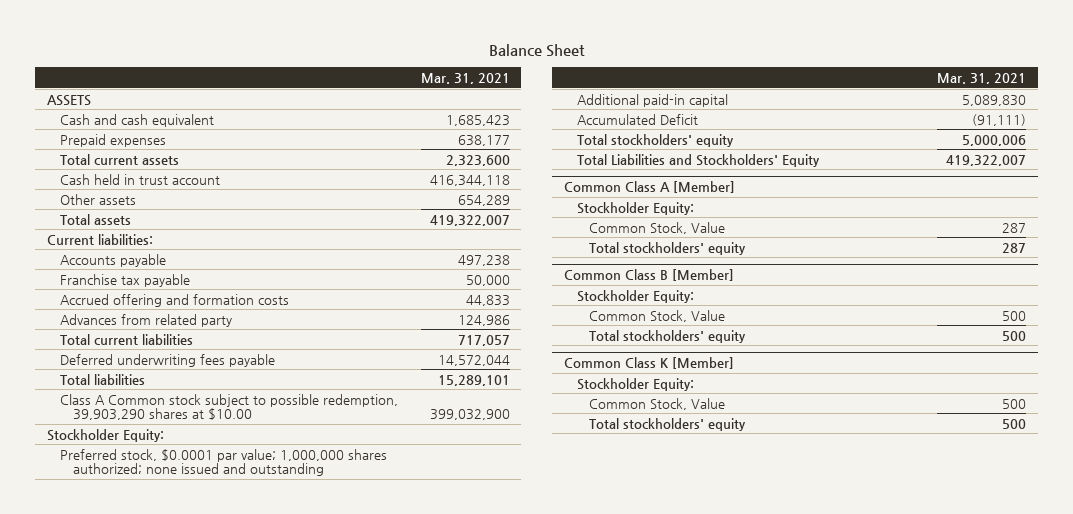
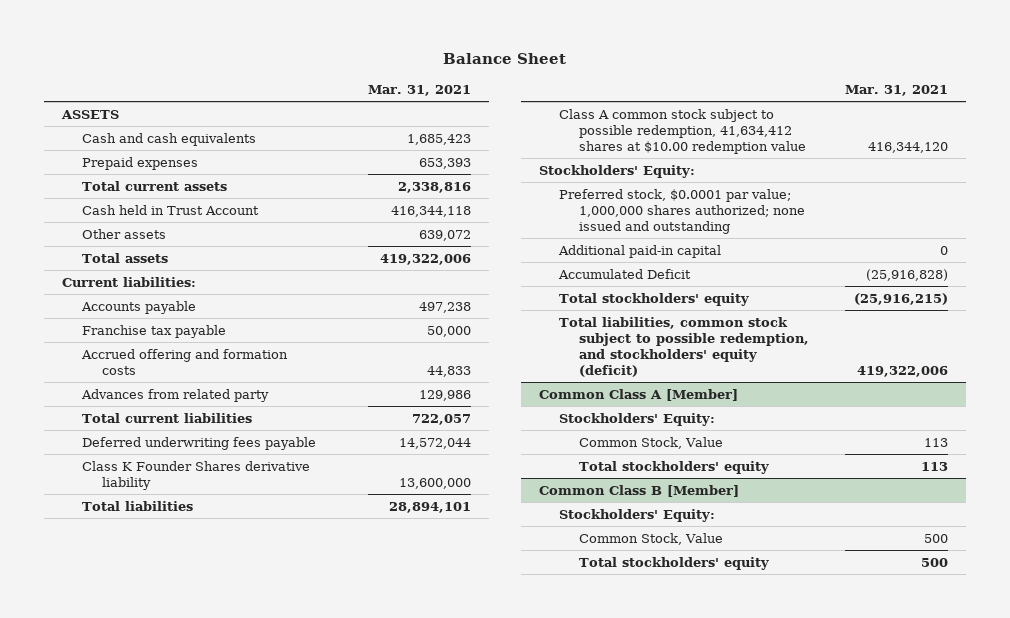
[59,113,214,127] Cash and cash equivalent -> [82,132,257,146] Cash and cash equivalents
[457,134,510,146] 638,177 -> [419,157,472,169] 653,393
[445,154,510,166] 2,323,600 -> [398,181,472,193] 2,338,816
[59,173,220,185] Cash held in trust account -> [82,204,260,215] Cash held in Trust Account
[457,194,510,206] 654,289 -> [419,229,472,241] 639,072
[429,214,510,226] 419,322,007 -> [380,253,472,265] 419,322,006
[457,314,510,326] 124,986 -> [419,389,472,401] 129,986
[457,334,510,346] 717,057 -> [412,413,472,425] 722,057
none -> [82,460,311,490] Class K Founder Shares derivative liability
[437,374,510,386] 15,289,101 -> [389,501,472,513] 28,894,101
[59,393,398,421] Class A Common stock subject to possible redemption, 39,903,290 shares at $10.00 -> [559,108,807,154] Class A common stock subject to possible redemption, 41,634,412 shares at $10.00 redemption value
[429,409,510,421] 399,032,900 -> [868,141,949,153] 416,344,120
[46,428,164,442] Stockholder Equity: -> [539,164,696,178] Stockholders' Equity:
[962,94,1027,106] 5,089,830 -> [940,245,949,255] 0
[972,113,1027,126] (91,111) -> [866,268,949,281] (25,916,828)
[962,134,1027,146] 5,000,006 -> [854,292,949,305] (25,916,215)
[576,153,820,167] Total Liabilities and Stockholders' Equity -> [559,316,810,377] Total liabilities, common stock subject to possible redemption, and stockholders' equity (deficit)
[946,154,1027,166] 419,322,007 -> [857,365,949,377] 419,322,006
[576,201,694,215] Stockholder Equity: -> [559,412,716,426] Stockholders' Equity:
[1002,222,1027,233] 287 -> [924,437,949,447] 113
[1002,242,1027,253] 287 -> [921,461,949,471] 113
[589,309,726,322] Common Stock, Value -> none
[589,329,747,343] Total stockholders' equity -> none
[563,356,734,369] Common Class K [Member] -> none
[576,377,694,391] Stockholder Equity: -> none
[576,289,694,303] Stockholder Equity: -> [559,508,716,522] Stockholders' Equity:

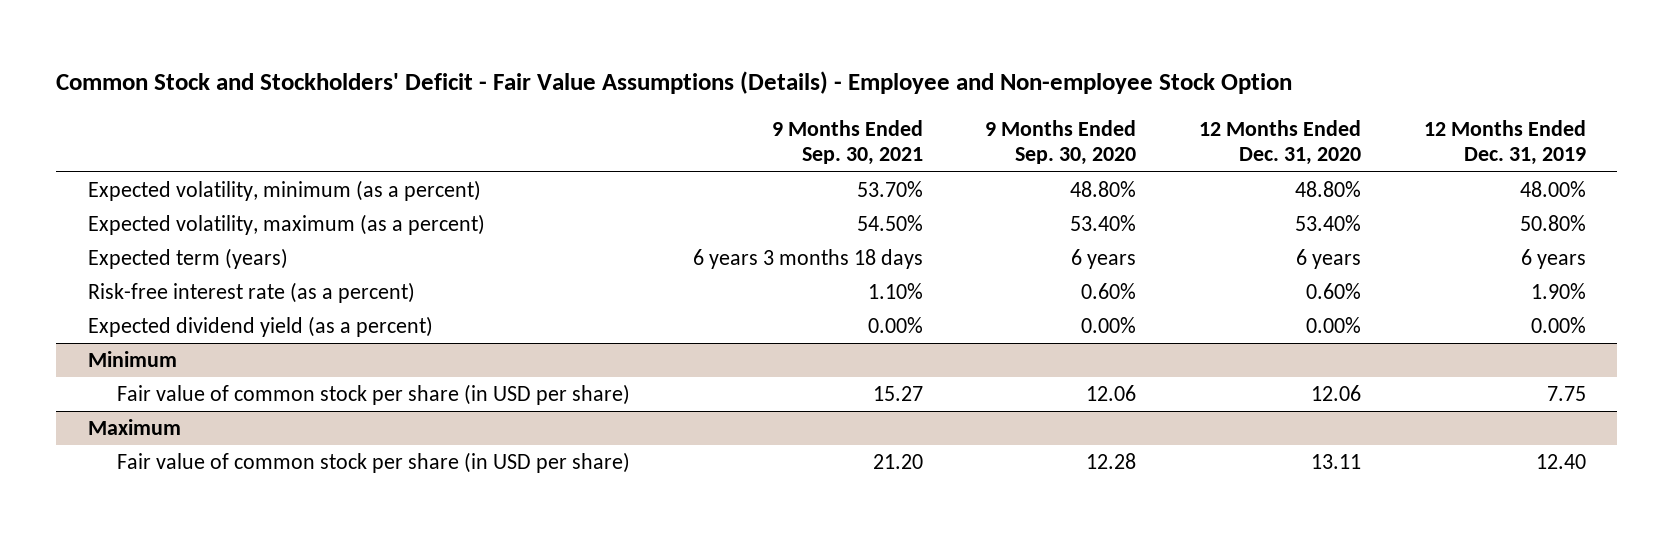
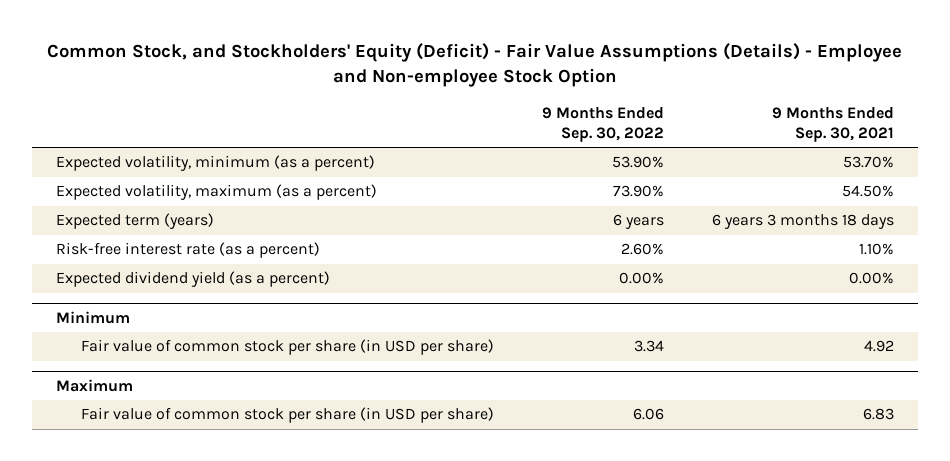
[56,70,1293,94] Common Stock and Stockholders' Deficit - Fair Value Assumptions (Details) - Employee and Non-employee Stock Option -> [46,43,902,88] Common Stock, and Stockholders' Equity (Deficit) - Fair Value Assumptions (Details) - Employee and Non-employee Stock Option
[985,119,1137,166] 9 Months Ended Sep. 30, 2020 -> none
[1199,119,1362,166] 12 Months Ended Dec. 31, 2020 -> none
[1423,119,1586,166] 12 Months Ended Dec. 31, 2019 -> none
none -> [541,106,664,143] 9 Months Ended Sep. 30, 2022
[872,386,923,402] 15.27 -> [863,340,894,353] 4.92
[872,454,923,470] 21.20 -> [862,408,894,421] 6.83

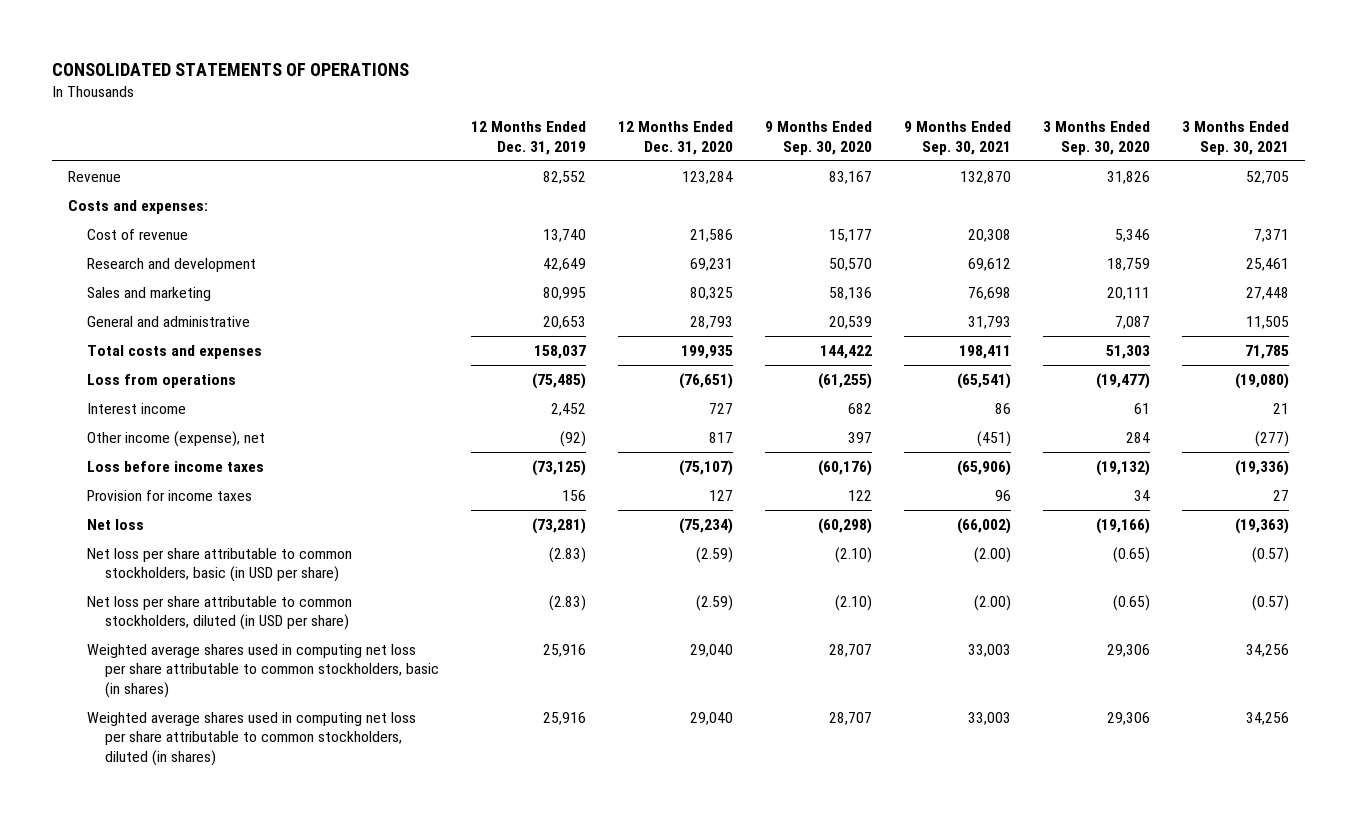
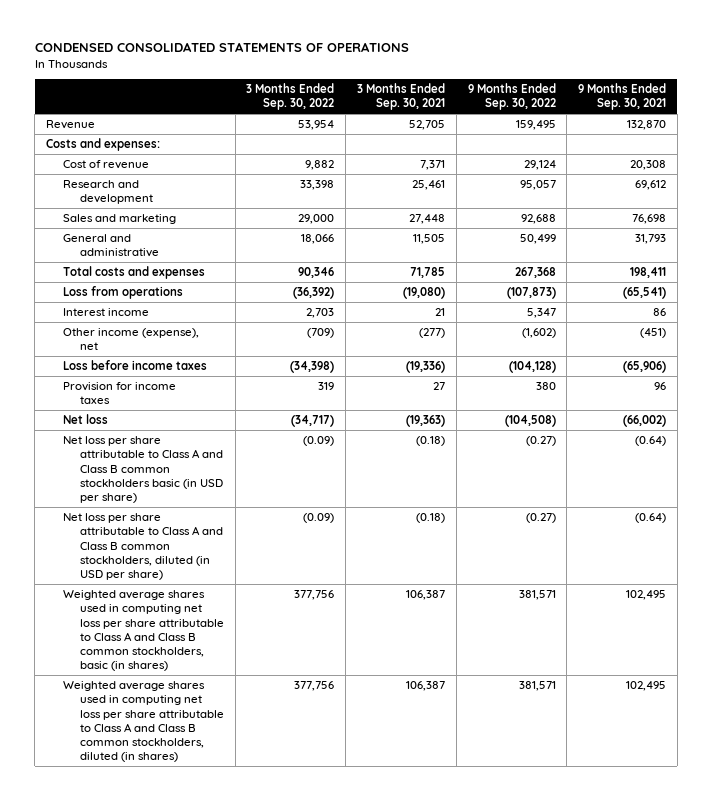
[51,62,409,76] CONSOLIDATED STATEMENTS OF OPERATIONS -> [34,42,409,53] CONDENSED CONSOLIDATED STATEMENTS OF OPERATIONS
[471,121,587,156] 12 Months Ended Dec. 31, 2019 -> none
[618,121,734,156] 12 Months Ended Dec. 31, 2020 -> none
[765,121,873,156] 9 Months Ended Sep. 30, 2020 -> none
[1043,121,1151,156] 3 Months Ended Sep. 30, 2020 -> none
none -> [246,82,335,111] 3 Months Ended Sep. 30, 2022
none -> [467,82,556,111] 9 Months Ended Sep. 30, 2022
[86,547,352,583] Net loss per share attributable to common stockholders, basic (in USD per share) -> [62,435,223,504] Net loss per share attributable to Class A and Class B common stockholders basic (in USD per share)
[974,546,1012,563] (2.00) -> [635,435,667,446] (0.64)
[1252,546,1290,563] (0.57) -> [415,435,445,446] (0.18)
[86,595,352,631] Net loss per share attributable to common stockholders, diluted (in USD per share) -> [62,512,223,581] Net loss per share attributable to Class A and Class B common stockholders, diluted (in USD per share)
[974,594,1012,611] (2.00) -> [635,512,667,523] (0.64)
[1252,594,1290,611] (0.57) -> [415,512,445,523] (0.18)
[86,643,440,698] Weighted average shares used in computing net loss per share attributable to common stockholders, basic (in shares) -> [62,589,224,672] Weighted average shares used in computing net loss per share attributable to Class A and Class B common stockholders, basic (in shares)
[968,643,1012,657] 33,003 -> [626,589,667,600] 102,495
[1246,643,1290,657] 34,256 -> [405,589,445,600] 106,387
[86,711,416,766] Weighted average shares used in computing net loss per share attributable to common stockholders, diluted (in shares) -> [62,680,224,763] Weighted average shares used in computing net loss per share attributable to Class A and Class B common stockholders, diluted (in shares)
[968,711,1012,725] 33,003 -> [626,680,667,691] 102,495
[1246,711,1290,725] 34,256 -> [405,680,445,691] 106,387

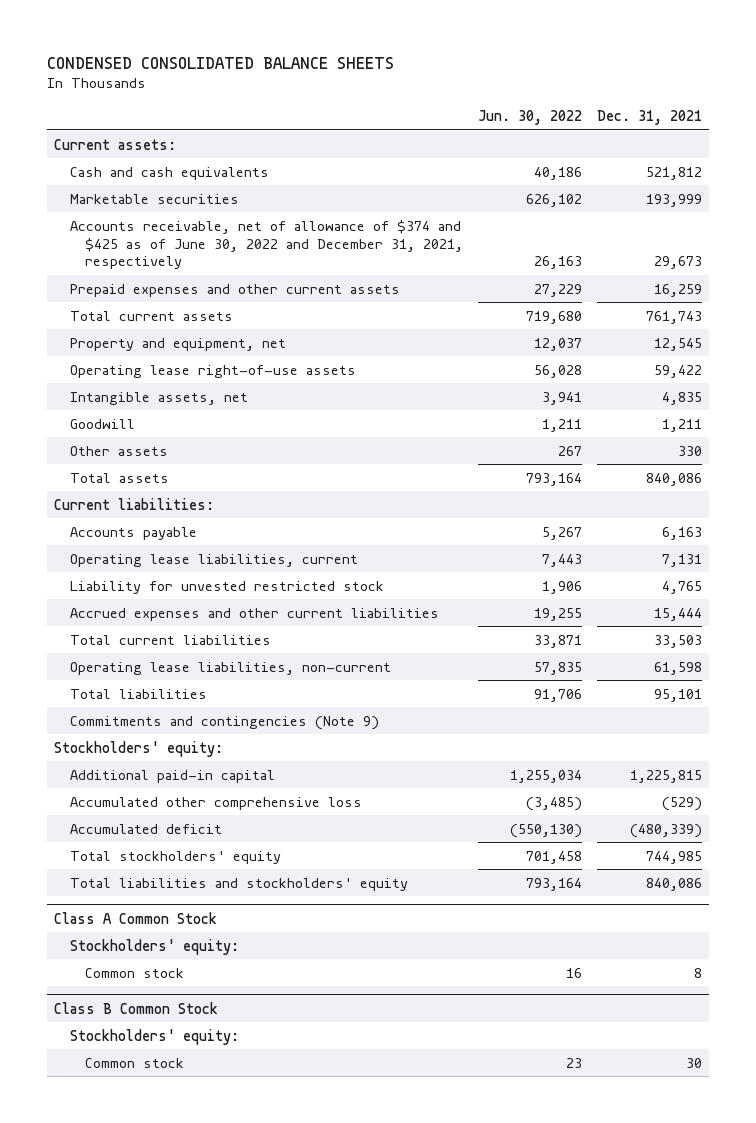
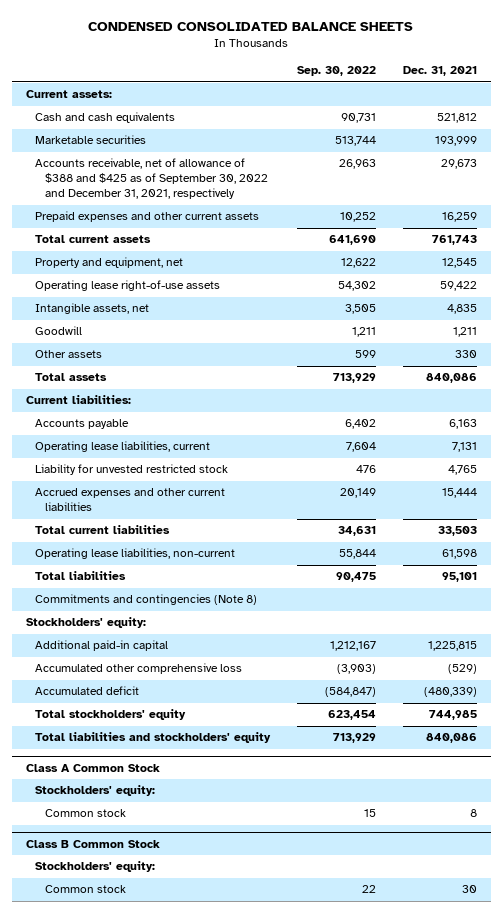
[477,110,582,126] Jun. 30, 2022 -> none
none -> [297,66,377,77] Sep. 30, 2022
[69,219,464,270] Accounts receivable, net of allowance of $374 and $425 as of June 30, 2022 and December 31, 2021, respectively -> [35,158,268,200] Accounts receivable, net of allowance of $388 and $425 as of September 30, 2022 and December 31, 2021, respectively
[69,715,379,730] Commitments and contingencies (Note 9) -> [35,594,258,606] Commitments and contingencies (Note 8)

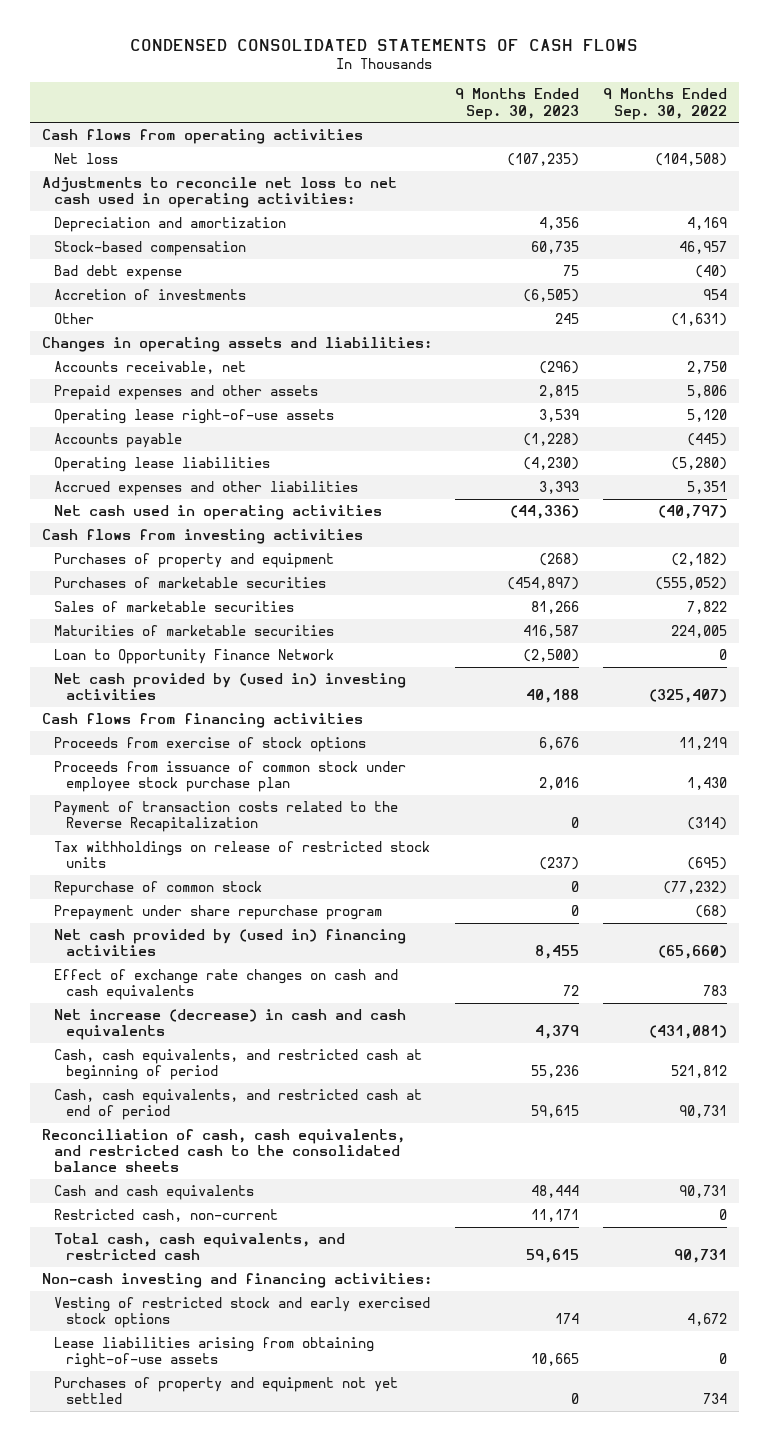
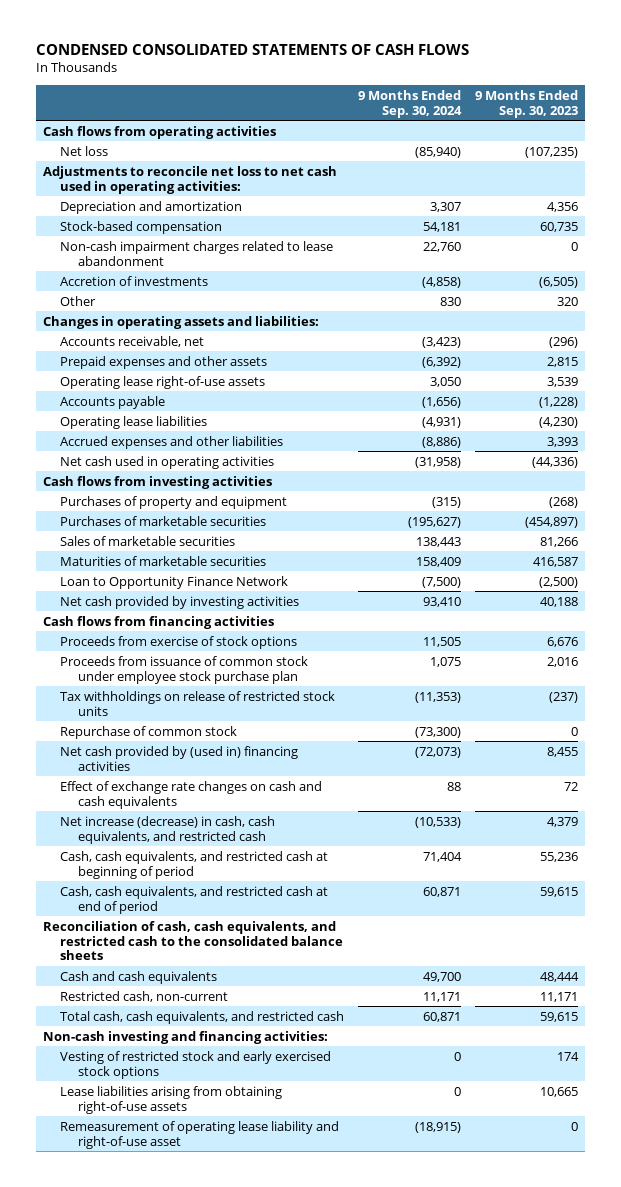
[603,88,728,120] 9 Months Ended Sep. 30, 2022 -> none
none -> [358,89,463,118] 9 Months Ended Sep. 30, 2024
[53,264,182,280] Bad debt expense -> none
none -> [60,240,334,266] Non-cash impairment charges related to lease abandonment
[555,312,580,324] 245 -> [557,296,579,306] 320
[53,672,406,701] Net cash provided by (used in) investing activities -> [60,595,300,609] Net cash provided by investing activities
[53,800,398,833] Payment of transaction costs related to the Reverse Recapitalization -> none
[53,904,382,920] Prepayment under share repurchase program -> none
[53,1008,406,1041] Net increase (decrease) in cash and cash equivalents -> [60,815,276,844] Net increase (decrease) in cash, cash equivalents, and restricted cash
[53,1376,398,1405] Purchases of property and equipment not yet settled -> none
none -> [60,1120,340,1149] Remeasurement of operating lease liability and right-of-use asset

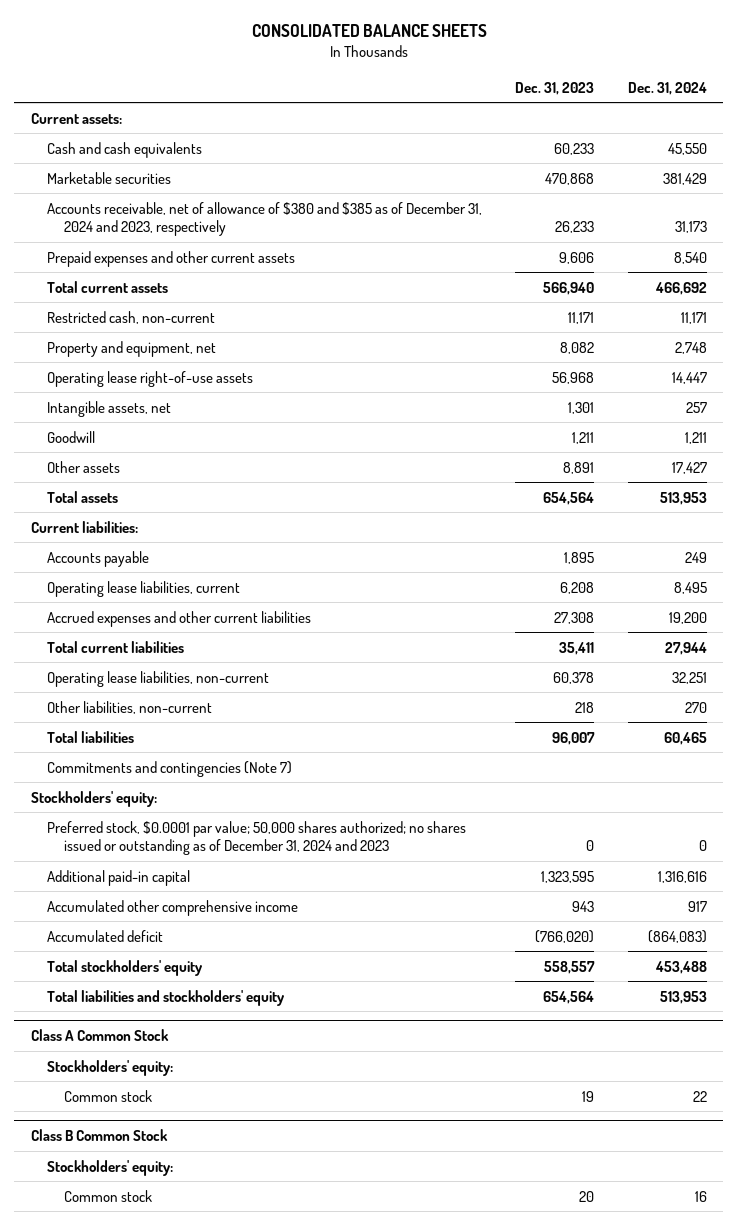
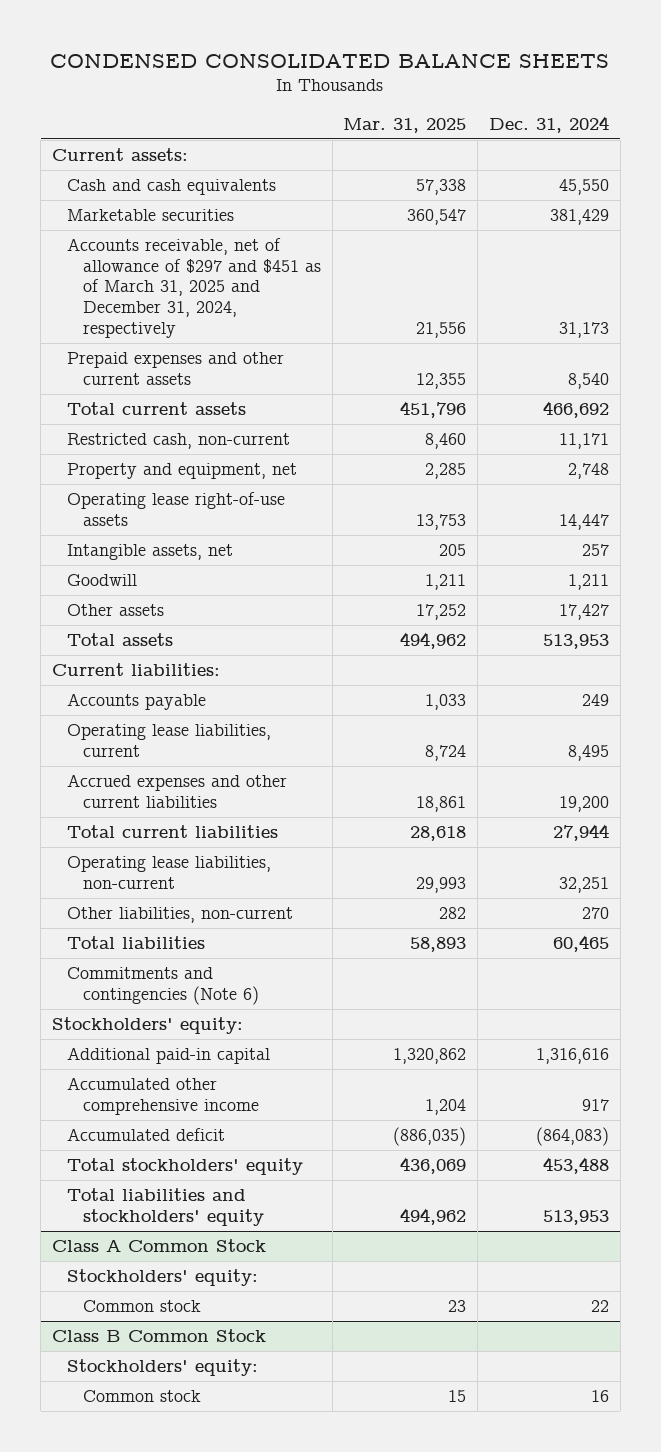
[251,24,487,38] CONSOLIDATED BALANCE SHEETS -> [50,53,610,68] CONDENSED CONSOLIDATED BALANCE SHEETS
[515,81,595,95] Dec. 31, 2023 -> none
none -> [343,117,467,133] Mar. 31, 2025
[47,201,483,237] Accounts receivable, net of allowance of $380 and $385 as of December 31, 2024 and 2023, respectively -> [67,238,321,338] Accounts receivable, net of allowance of $297 and $451 as of March 31, 2025 and December 31, 2024, respectively
[47,760,293,777] Commitments and contingencies (Note 7) -> [67,967,259,1005] Commitments and contingencies (Note 6)
[47,820,467,856] Preferred stock, $0.0001 par value; 50,000 shares authorized; no shares issued or outstanding as of December 31, 2024 and 2023 -> none

